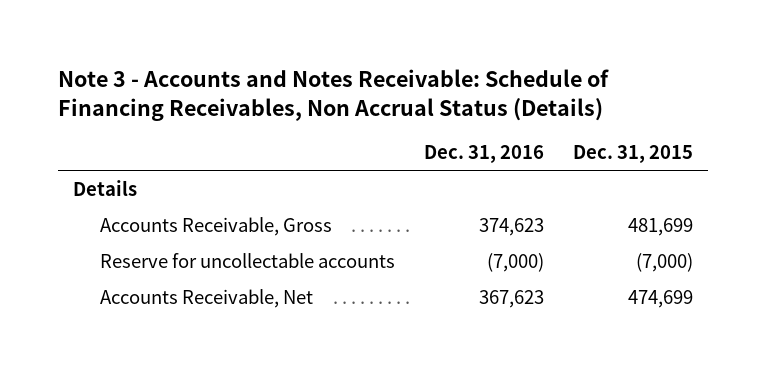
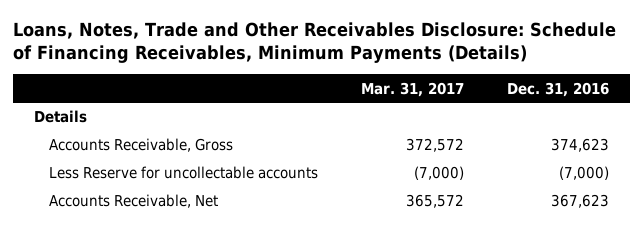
[58,68,610,121] Note 3 - Accounts and Notes Receivable: Schedule of Financing Receivables, Non Accrual Status (Details) -> [12,22,616,64] Loans, Notes, Trade and Other Receivables Disclosure: Schedule of Financing Receivables, Minimum Payments (Details)
[573,144,694,163] Dec. 31, 2015 -> none
none -> [361,81,465,97] Mar. 31, 2017
[100,252,396,268] Reserve for uncollectable accounts -> [49,166,319,180] Less Reserve for uncollectable accounts

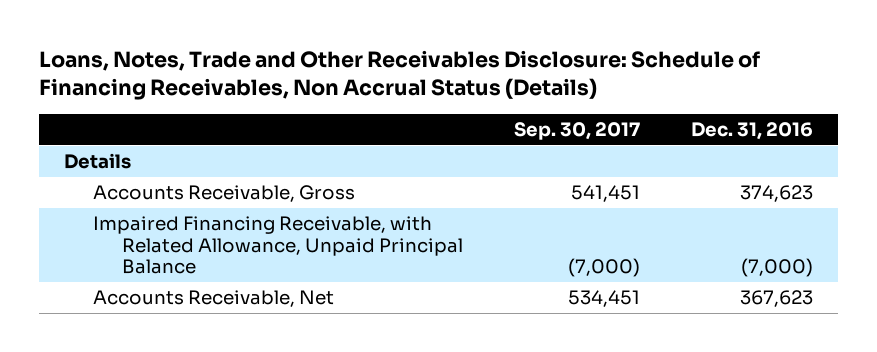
[12,22,616,64] Loans, Notes, Trade and Other Receivables Disclosure: Schedule of Financing Receivables, Minimum Payments (Details) -> [38,50,760,101] Loans, Notes, Trade and Other Receivables Disclosure: Schedule of Financing Receivables, Non Accrual Status (Details)
[361,81,465,97] Mar. 31, 2017 -> none
none -> [513,122,640,141] Sep. 30, 2017
[49,166,319,180] Less Reserve for uncollectable accounts -> none
none -> [92,216,463,274] Impaired Financing Receivable, with Related Allowance, Unpaid Principal Balance

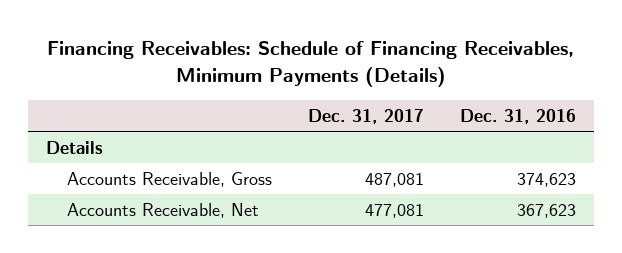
[38,50,760,101] Loans, Notes, Trade and Other Receivables Disclosure: Schedule of Financing Receivables, Non Accrual Status (Details) -> [47,41,575,88] Financing Receivables: Schedule of Financing Receivables, Minimum Payments (Details)
[513,122,640,141] Sep. 30, 2017 -> none
none -> [307,108,424,124] Dec. 31, 2017
[92,216,463,274] Impaired Financing Receivable, with Related Allowance, Unpaid Principal Balance -> none

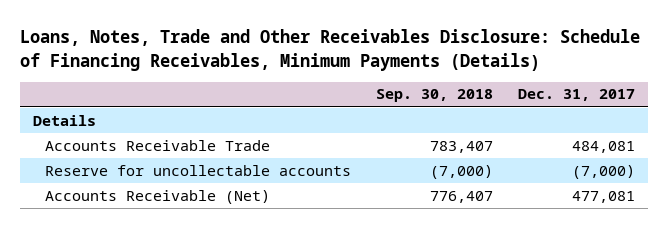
[47,41,575,88] Financing Receivables: Schedule of Financing Receivables, Minimum Payments (Details) -> [20,29,641,71] Loans, Notes, Trade and Other Receivables Disclosure: Schedule of Financing Receivables, Minimum Payments (Details)
[460,108,577,124] Dec. 31, 2016 -> none
none -> [376,89,494,103] Sep. 30, 2018
[66,171,272,187] Accounts Receivable, Gross -> [45,139,271,151] Accounts Receivable Trade
[364,172,424,187] 487,081 -> [572,140,636,153] 484,081
none -> [45,164,352,176] Reserve for uncollectable accounts
[66,202,259,218] Accounts Receivable, Net -> [45,189,271,204] Accounts Receivable (Net)

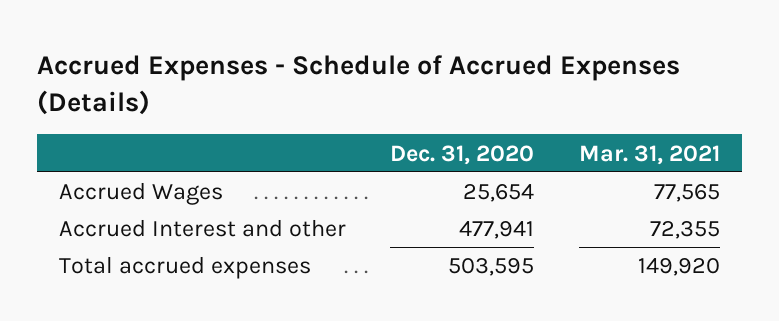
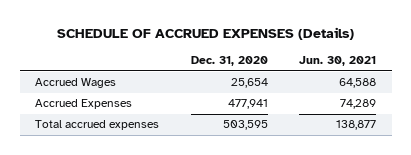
[37,54,681,115] Accrued Expenses - Schedule of Accrued Expenses (Details) -> [56,27,354,41] SCHEDULE OF ACCRUED EXPENSES (Details)
[578,144,720,165] Mar. 31, 2021 -> none
none -> [298,56,376,67] Jun. 30, 2021
[59,219,347,238] Accrued Interest and other -> [35,99,133,110] Accrued Expenses

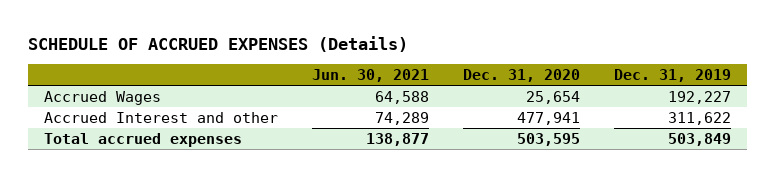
none -> [613,68,731,82] Dec. 31, 2019
[35,99,133,110] Accrued Expenses -> [44,111,279,123] Accrued Interest and other

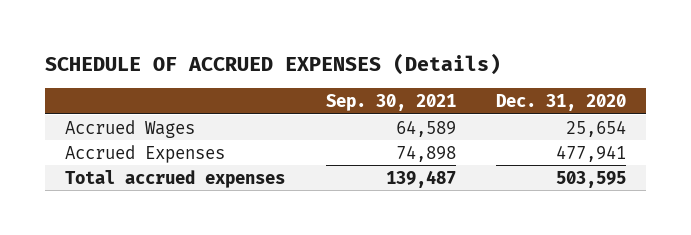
[312,68,430,82] Jun. 30, 2021 -> none
[613,68,731,82] Dec. 31, 2019 -> none
none -> [325,93,456,111] Sep. 30, 2021
[44,111,279,123] Accrued Interest and other -> [65,144,226,163] Accrued Expenses

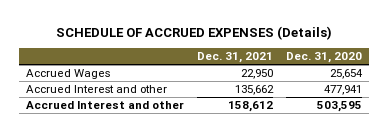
[325,93,456,111] Sep. 30, 2021 -> none
none -> [197,52,274,64] Dec. 31, 2021
[65,144,226,163] Accrued Expenses -> [25,85,167,94] Accrued Interest and other
[65,169,286,188] Total accrued expenses -> [25,101,184,110] Accrued Interest and other

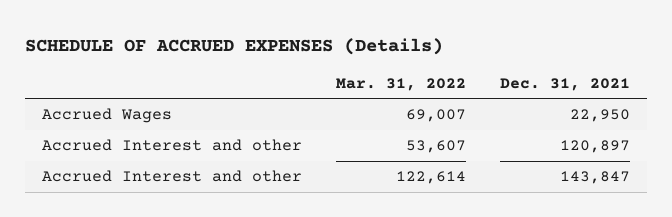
[286,52,363,64] Dec. 31, 2020 -> none
none -> [336,77,467,91] Mar. 31, 2022
[235,85,275,96] 135,662 -> [560,140,631,154] 120,897
[228,101,274,113] 158,612 -> [560,171,631,185] 143,847

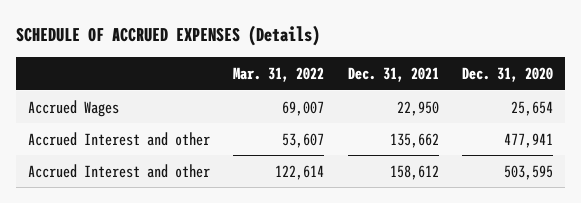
none -> [462,66,554,82] Dec. 31, 2020
[560,140,631,154] 120,897 -> [389,132,439,148] 135,662
[560,171,631,185] 143,847 -> [389,164,439,180] 158,612

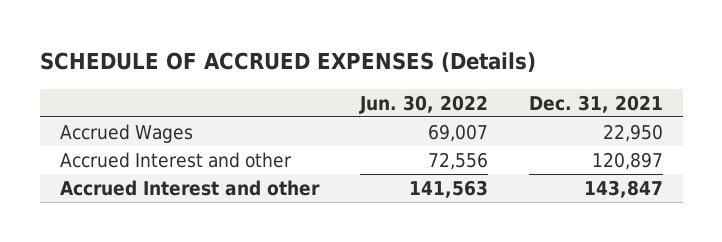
[233,66,325,82] Mar. 31, 2022 -> none
[462,66,554,82] Dec. 31, 2020 -> none
none -> [358,94,488,114] Jun. 30, 2022
[389,132,439,148] 135,662 -> [591,152,663,171] 120,897
[389,164,439,180] 158,612 -> [583,180,663,199] 143,847

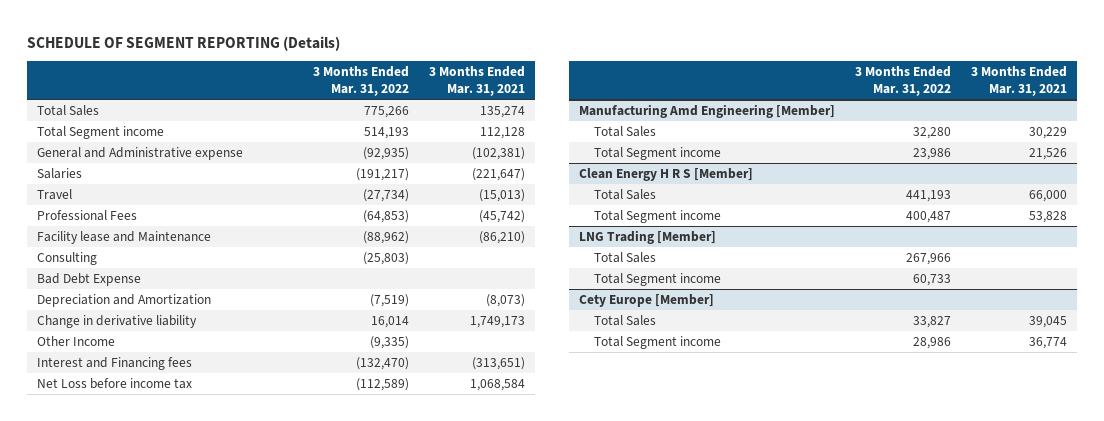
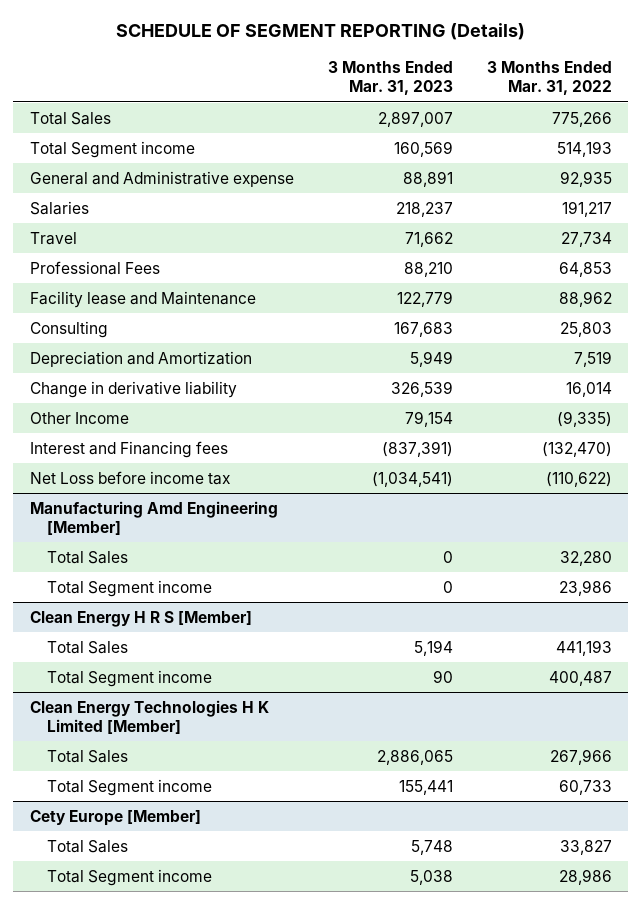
[429,66,526,96] 3 Months Ended Mar. 31, 2021 -> none
none -> [327,61,453,96] 3 Months Ended Mar. 31, 2023
[37,273,142,287] Bad Debt Expense -> none
[363,147,410,161] (92,935) -> [559,170,612,187] 92,935
[356,168,410,182] (191,217) -> [561,200,612,217] 191,217
[363,189,410,203] (27,734) -> [560,231,612,247] 27,734
[363,210,410,224] (64,853) -> [558,261,612,277] 64,853
[363,231,410,245] (88,962) -> [558,290,612,307] 88,962
[363,252,410,266] (25,803) -> [559,321,612,337] 25,803
[370,294,410,308] (7,519) -> [573,350,612,367] 7,519
[356,378,410,392] (112,589) -> [545,471,612,487] (110,622)
[579,230,717,245] LNG Trading [Member] -> none
none -> [30,699,270,734] Clean Energy Technologies H K Limited [Member]

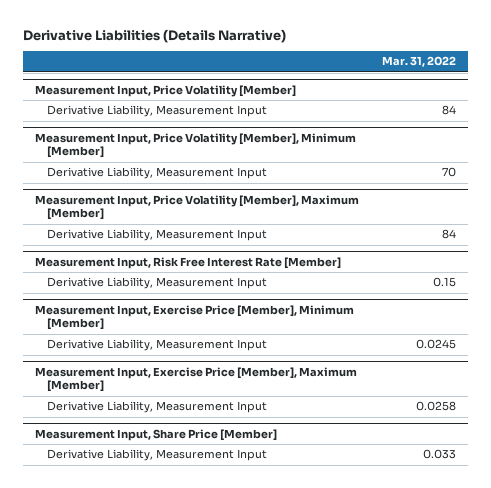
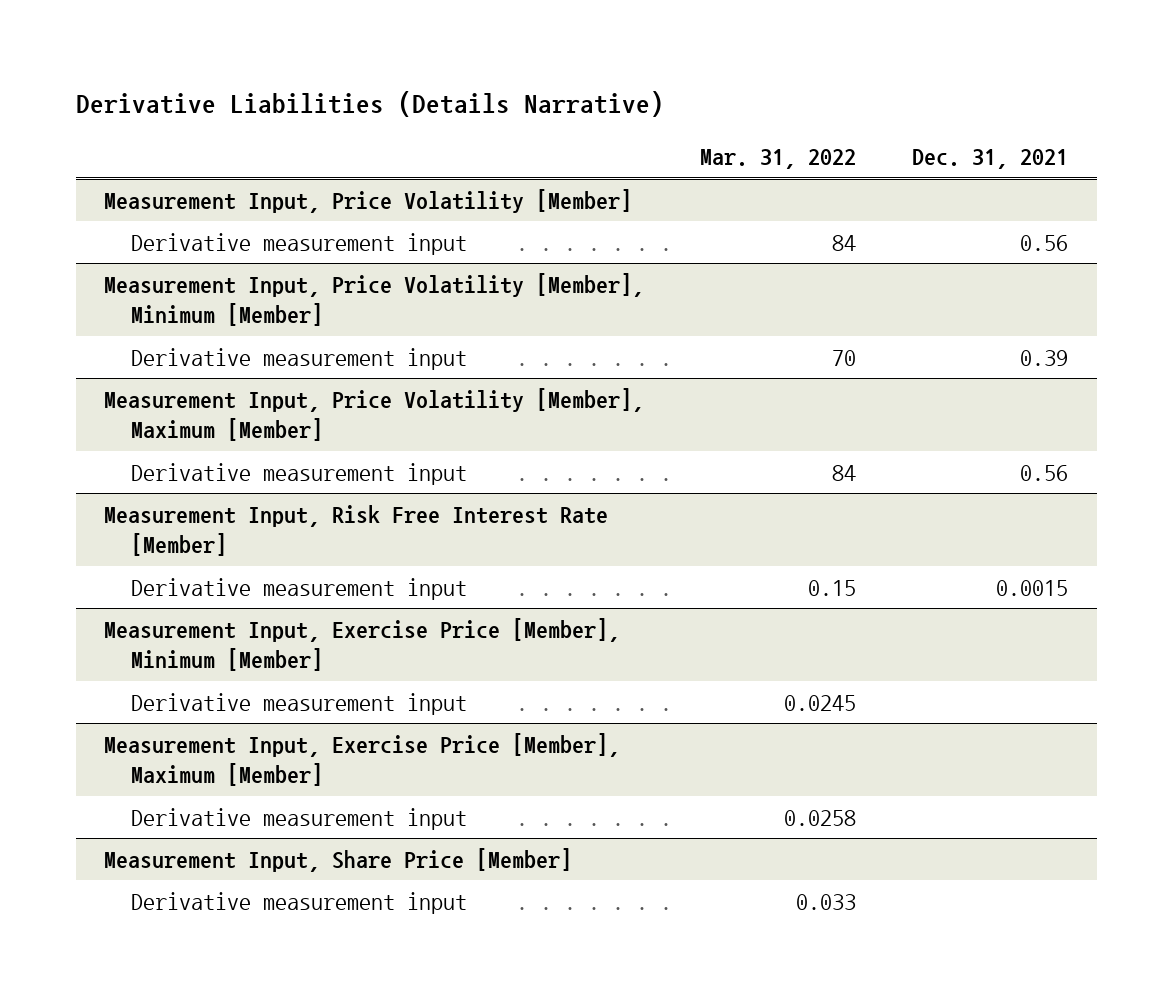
none -> [912,149,1069,170] Dec. 31, 2021
[47,105,268,118] Derivative Liability, Measurement Input -> [130,232,467,255] Derivative measurement input
[47,167,268,180] Derivative Liability, Measurement Input -> [130,347,467,370] Derivative measurement input
[47,229,268,242] Derivative Liability, Measurement Input -> [130,462,467,485] Derivative measurement input
[47,277,268,290] Derivative Liability, Measurement Input -> [130,577,467,600] Derivative measurement input
[47,339,268,352] Derivative Liability, Measurement Input -> [130,692,467,715] Derivative measurement input
[47,401,268,414] Derivative Liability, Measurement Input -> [130,807,467,830] Derivative measurement input
[47,449,268,462] Derivative Liability, Measurement Input -> [130,891,467,914] Derivative measurement input

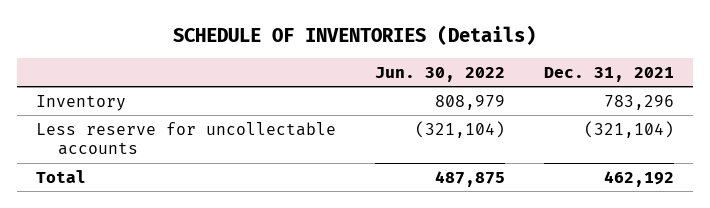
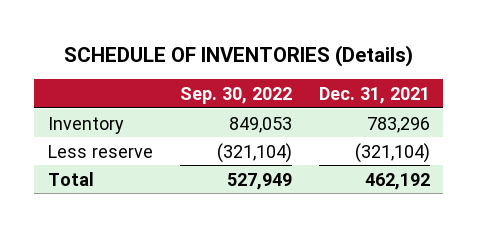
[375,66,506,82] Jun. 30, 2022 -> none
none -> [179,86,292,104] Sep. 30, 2022
[36,121,337,156] Less reserve for uncollectable accounts -> [47,144,153,158] Less reserve

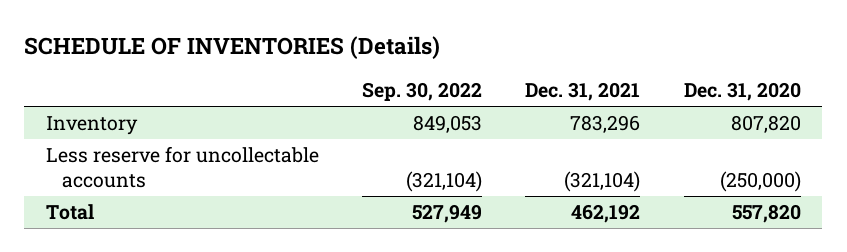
none -> [683,82,801,102] Dec. 31, 2020
[47,144,153,158] Less reserve -> [45,146,319,188] Less reserve for uncollectable accounts

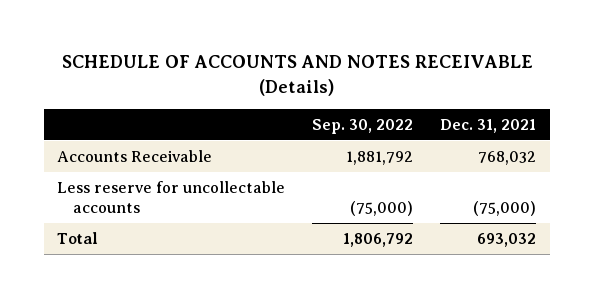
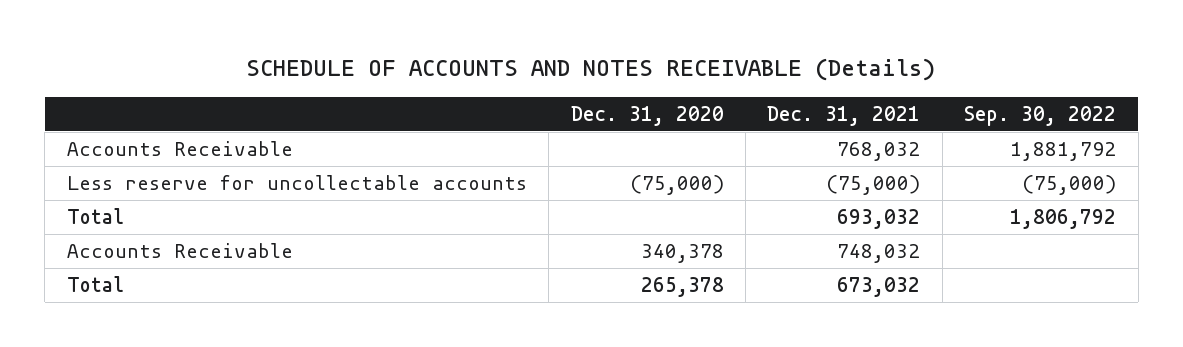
none -> [570,105,724,126] Dec. 31, 2020
none -> [66,243,293,259] Accounts Receivable
none -> [66,276,124,293] Total

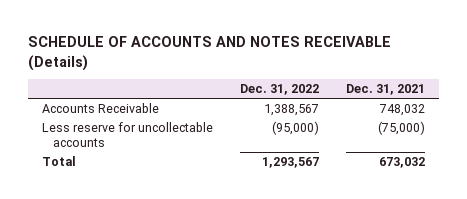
[570,105,724,126] Dec. 31, 2020 -> none
[964,105,1117,126] Sep. 30, 2022 -> none
none -> [240,84,320,96] Dec. 31, 2022
[66,141,293,157] Accounts Receivable -> none
[66,208,124,225] Total -> none
[66,175,527,191] Less reserve for uncollectable accounts -> [41,121,213,148] Less reserve for uncollectable accounts

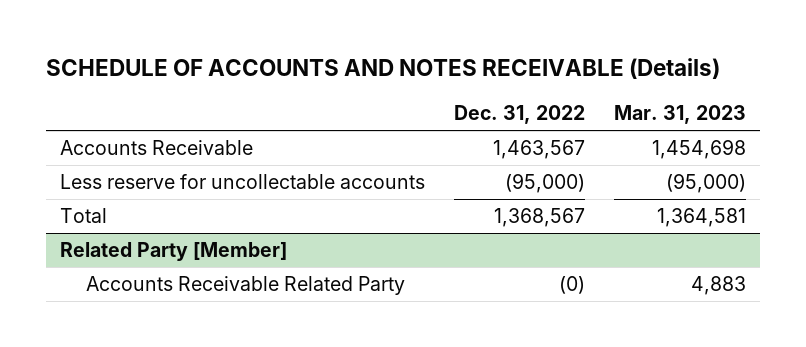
[346,84,426,96] Dec. 31, 2021 -> none
none -> [613,105,746,125] Mar. 31, 2023
[264,103,320,116] 1,388,567 -> [493,140,586,160] 1,463,567
[262,156,320,168] 1,293,567 -> [494,208,586,228] 1,368,567
none -> [60,242,288,262] Related Party [Member]
none -> [86,276,406,296] Accounts Receivable Related Party

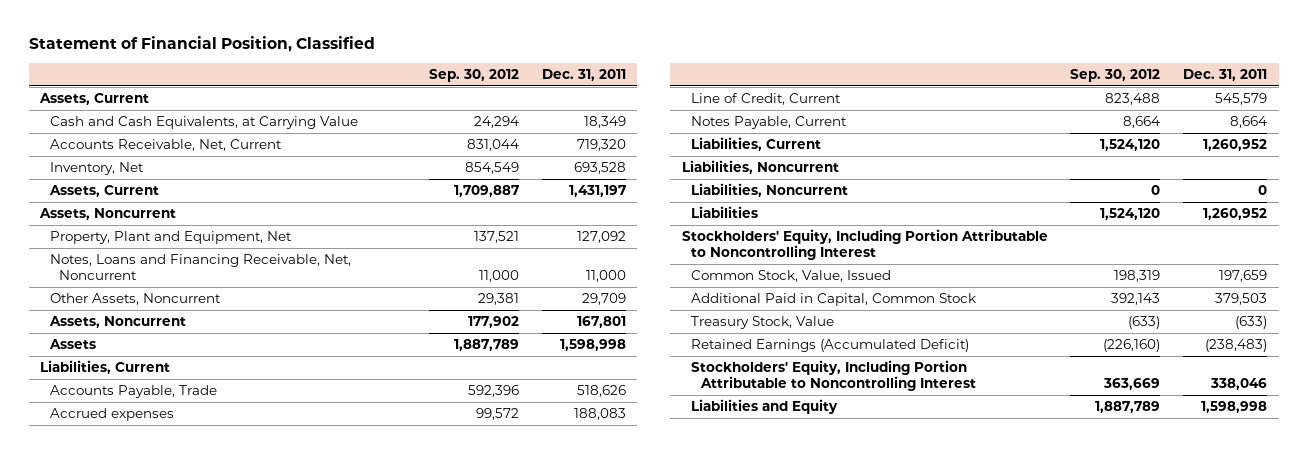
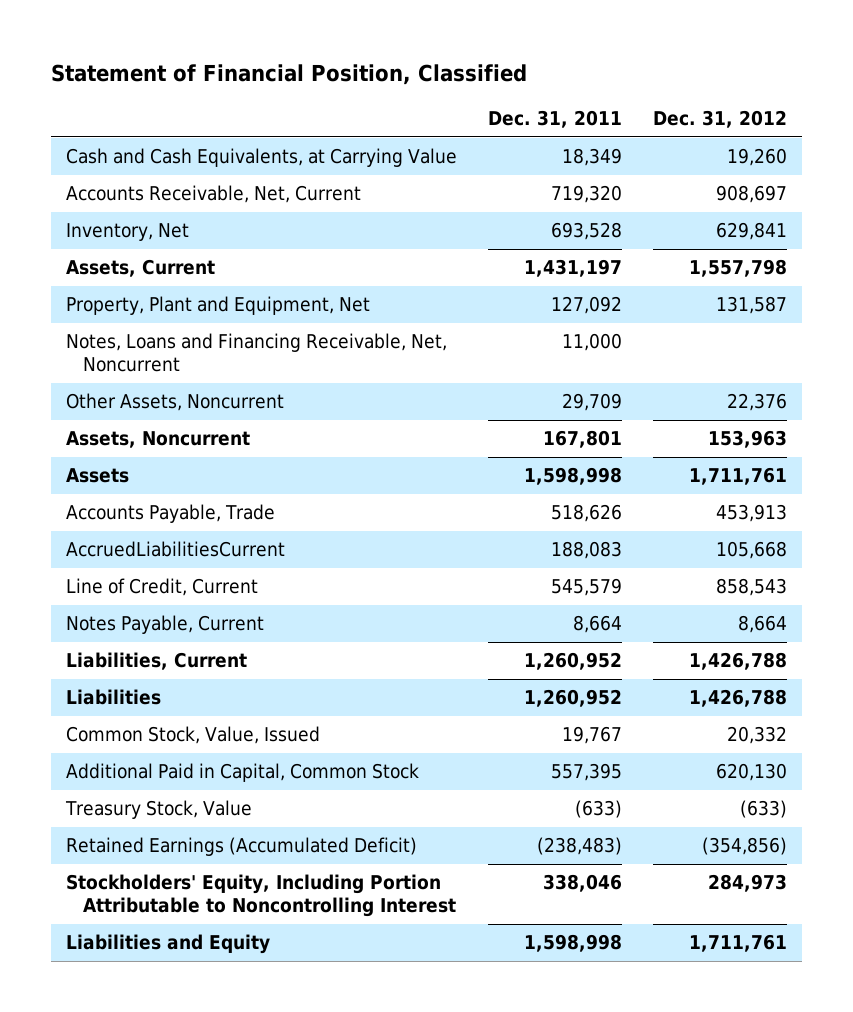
[428,68,519,82] Sep. 30, 2012 -> none
none -> [652,110,787,129] Dec. 31, 2012
[39,93,150,106] Assets, Current -> none
[39,208,177,221] Assets, Noncurrent -> none
[40,360,171,375] Liabilities, Current -> none
[49,408,174,422] Accrued expenses -> [66,541,286,558] AccruedLiabilitiesCurrent
[681,160,839,175] Liabilities, Noncurrent -> none
[691,183,849,198] Liabilities, Noncurrent -> none
[681,229,1048,261] Stockholders' Equity, Including Portion Attributable to Noncontrolling Interest -> none
[1219,270,1268,283] 197,659 -> [562,726,623,745] 19,767
[1215,293,1268,306] 379,503 -> [551,763,623,782] 557,395

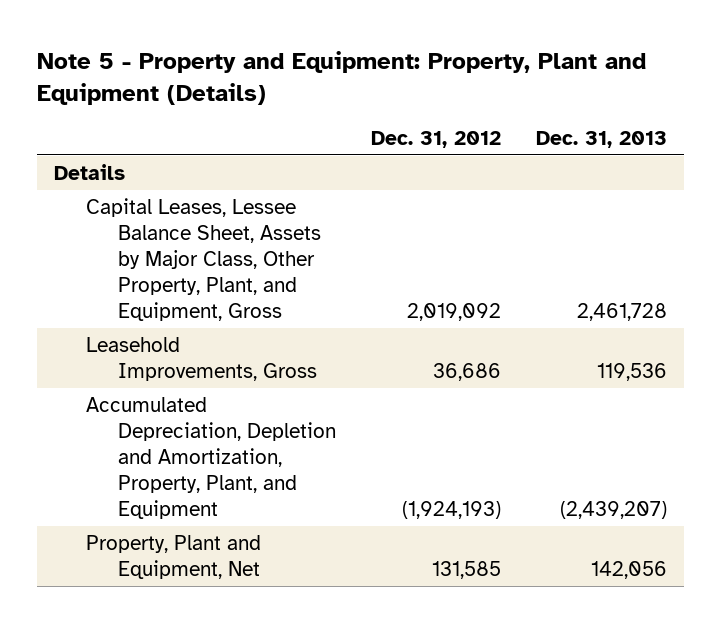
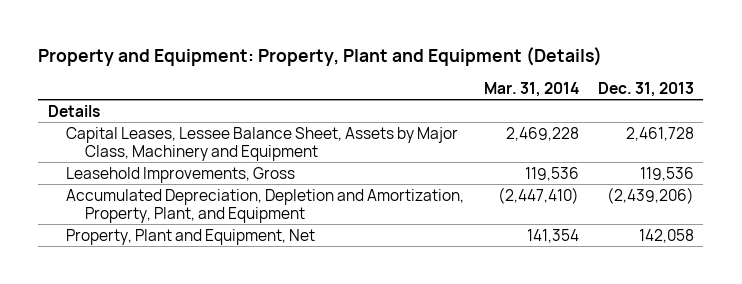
[37,50,647,105] Note 5 - Property and Equipment: Property, Plant and Equipment (Details) -> [38,46,603,66] Property and Equipment: Property, Plant and Equipment (Details)
[371,131,502,149] Dec. 31, 2012 -> none
none -> [483,81,579,97] Mar. 31, 2014
[86,197,322,321] Capital Leases, Lessee Balance Sheet, Assets by Major Class, Other Property, Plant, and Equipment, Gross -> [66,126,459,161] Capital Leases, Lessee Balance Sheet, Assets by Major Class, Machinery and Equipment
[559,500,667,519] (2,439,207) -> [606,186,694,204] (2,439,206)
[590,560,667,579] 142,056 -> [638,228,694,243] 142,058

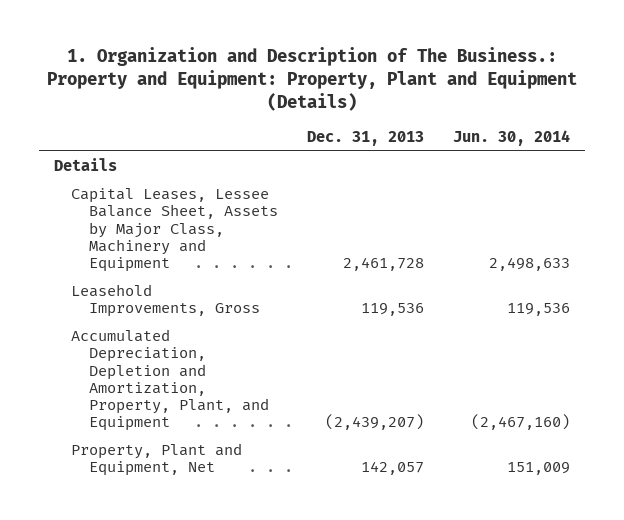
[38,46,603,66] Property and Equipment: Property, Plant and Equipment (Details) -> [47,47,578,112] 1. Organization and Description of The Business.: Property and Equipment: Property, Plant and Equipment (Details)
[483,81,579,97] Mar. 31, 2014 -> none
none -> [453,130,571,147] Jun. 30, 2014
[606,186,694,204] (2,439,206) -> [325,414,425,431] (2,439,207)
[638,228,694,243] 142,058 -> [361,461,425,476] 142,057

